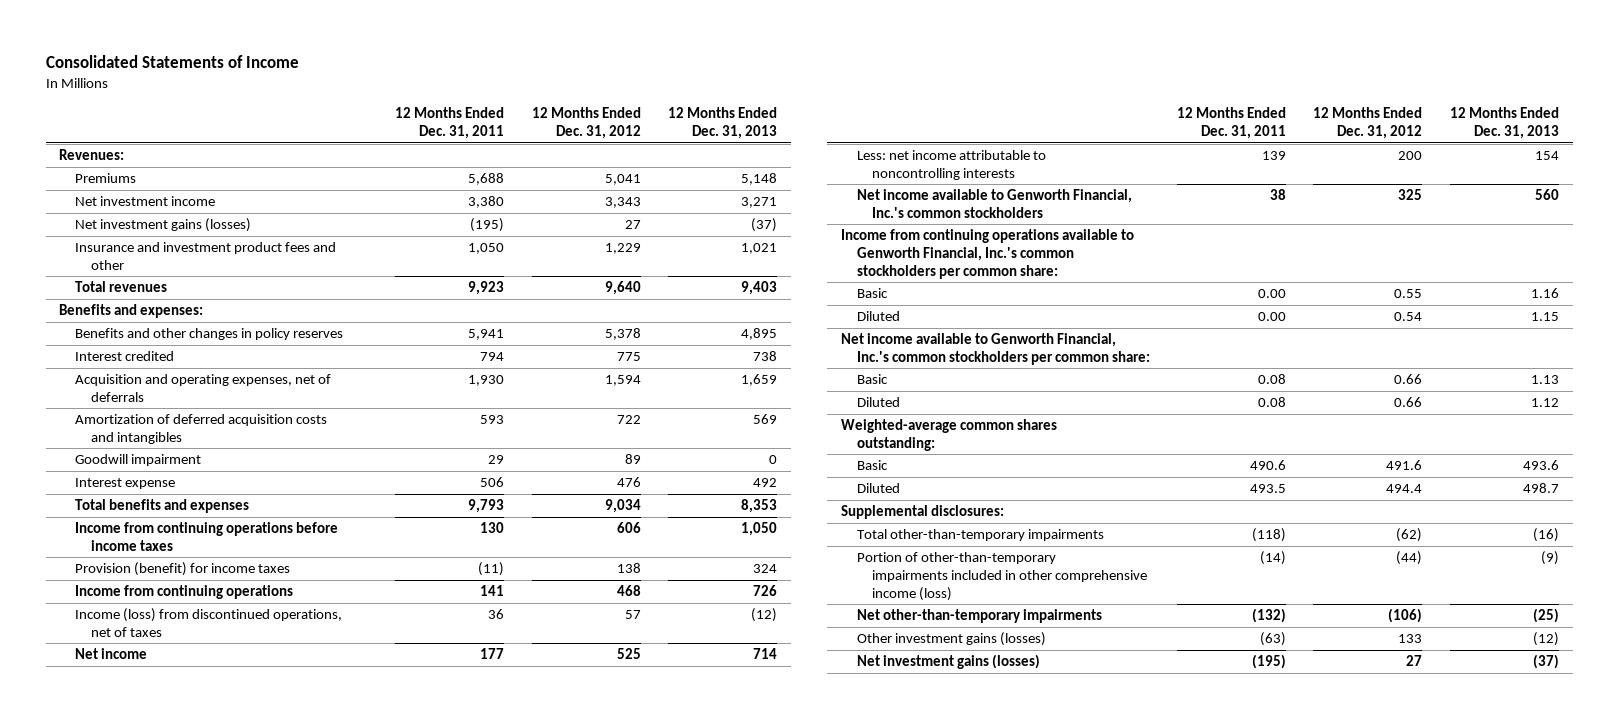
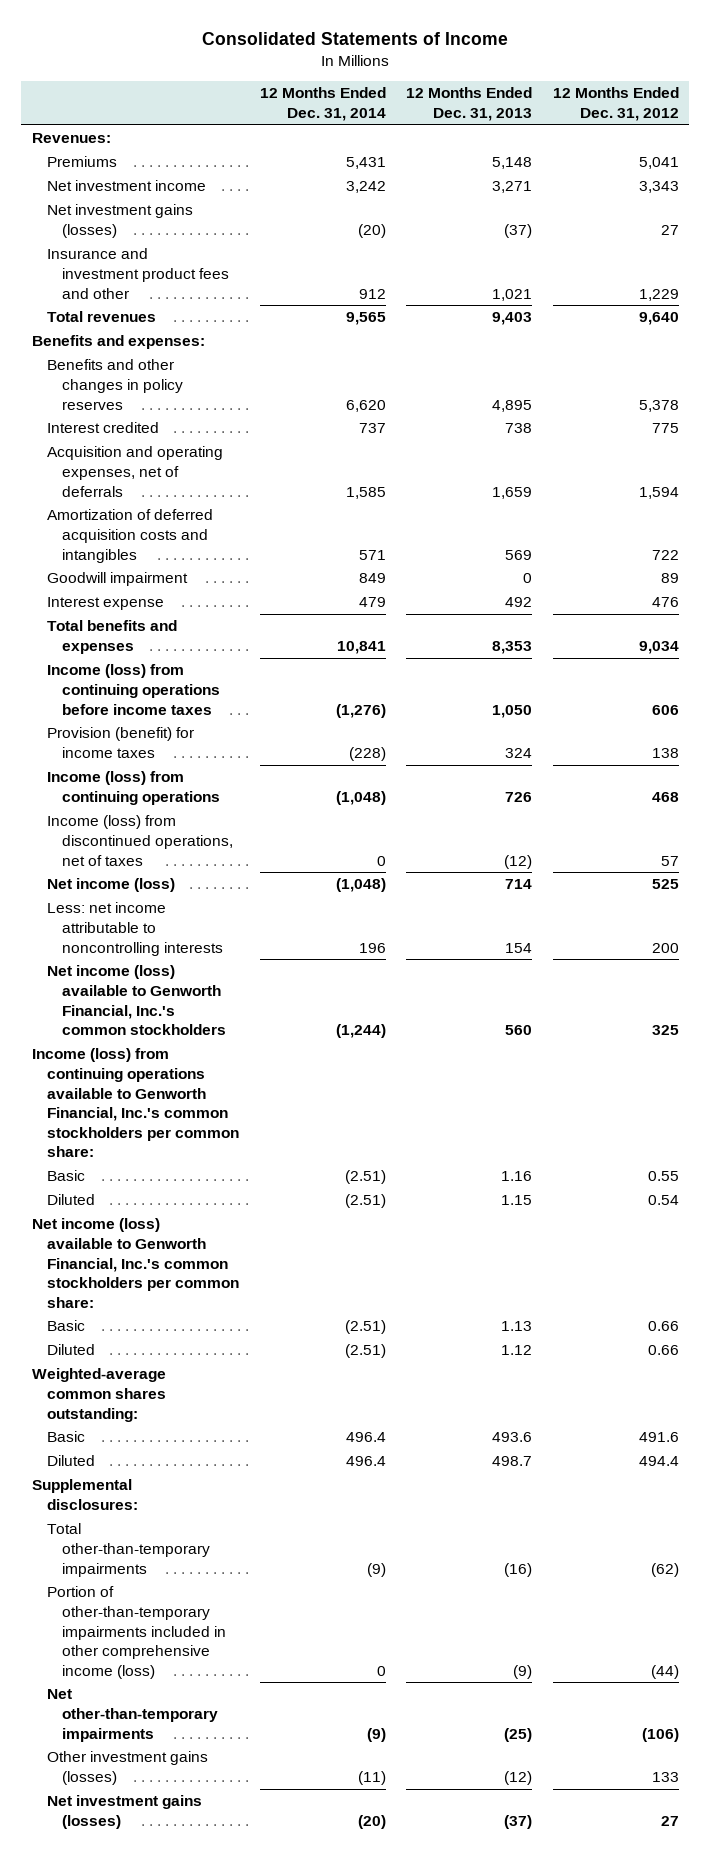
[395,107,505,140] 12 Months Ended Dec. 31, 2011 -> none
none -> [259,87,386,122] 12 Months Ended Dec. 31, 2014
[75,522,339,551] Income from continuing operations before income taxes -> [46,664,221,715] Income (loss) from continuing operations before income taxes
[75,585,294,600] Income from continuing operations -> [46,771,221,805] Income (loss) from continuing operations
[75,648,148,660] Net income -> [46,878,175,893] Net income (loss)
[856,189,1132,218] Net income available to Genworth Financial, Inc.'s common stockholders -> [46,965,227,1036] Net income (loss) available to Genworth Financial, Inc.'s common stockholders
[840,229,1134,279] Income from continuing operations available to Genworth Financial, Inc.'s common stockholders per common share: -> [31,1048,239,1158] Income (loss) from continuing operations available to Genworth Financial, Inc.'s common stockholders per common share:
[840,333,1150,365] Net income available to Genworth Financial, Inc.'s common stockholders per common share: -> [31,1218,239,1308] Net income (loss) available to Genworth Financial, Inc.'s common stockholders per common share:

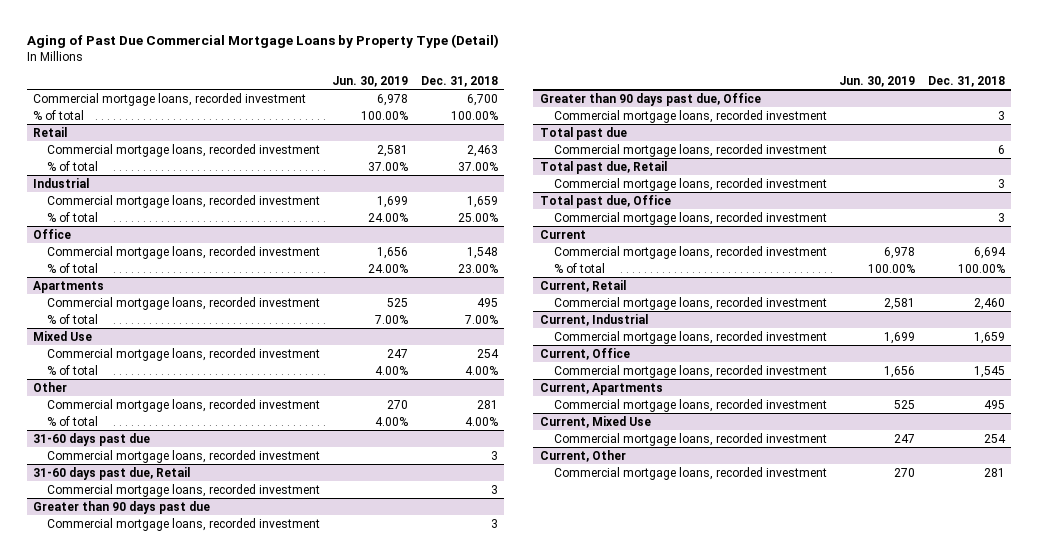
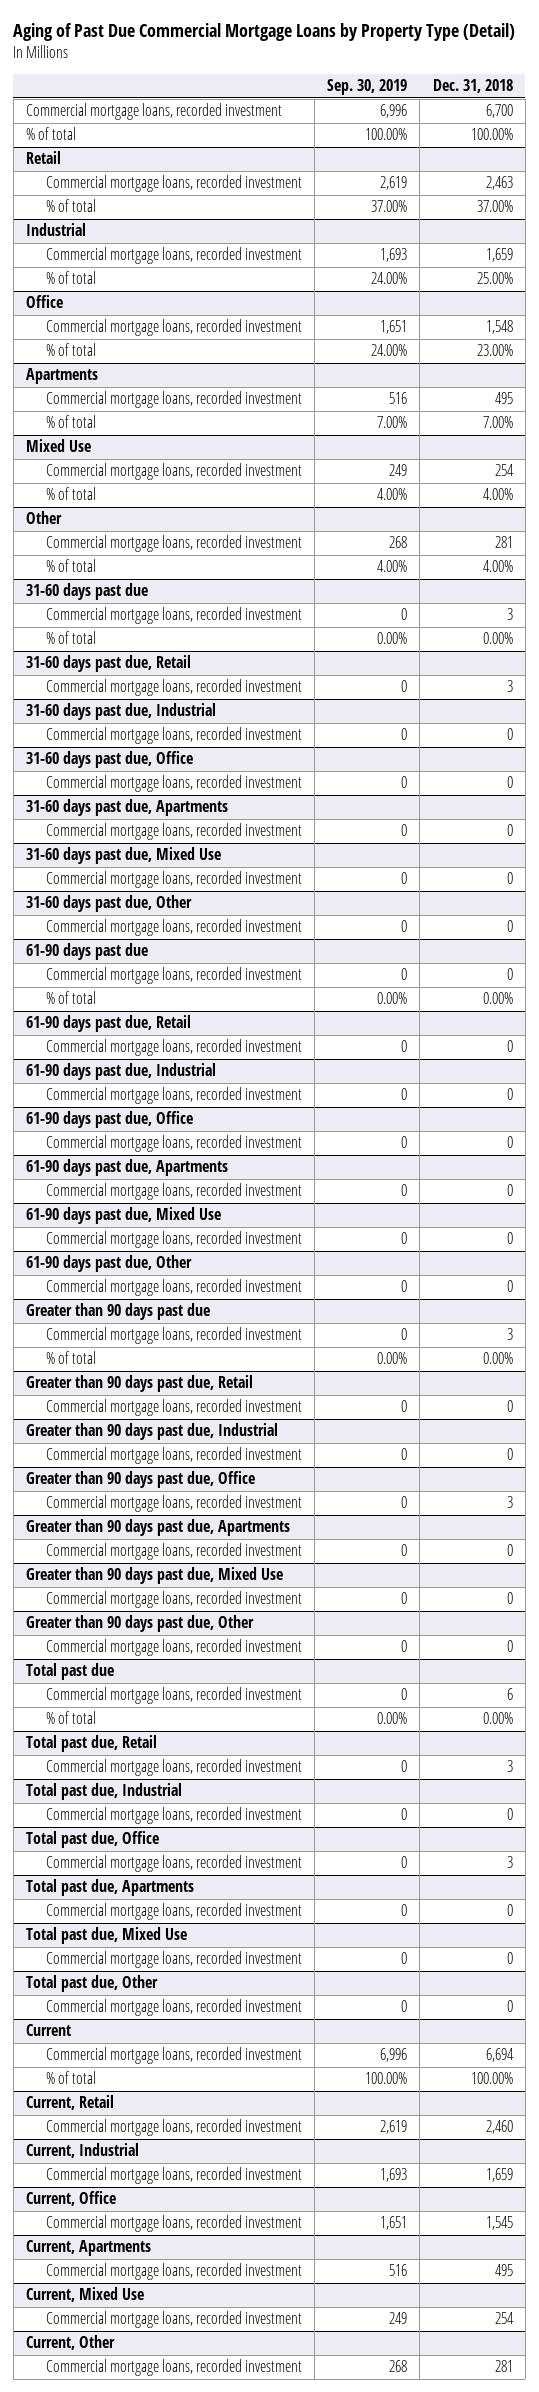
[332,76,409,88] Jun. 30, 2019 -> none
none -> [327,79,408,96] Sep. 30, 2019
none -> [45,631,96,645] % of total
none -> [25,703,216,721] 31-60 days past due, Industrial
none -> [45,727,302,745] Commercial mortgage loans, recorded investment
none -> [25,751,193,769] 31-60 days past due, Office
none -> [45,775,302,793] Commercial mortgage loans, recorded investment
none -> [25,799,228,817] 31-60 days past due, Apartments
none -> [45,823,302,841] Commercial mortgage loans, recorded investment
none -> [25,847,221,865] 31-60 days past due, Mixed Use
none -> [45,871,302,889] Commercial mortgage loans, recorded investment
none -> [25,895,192,913] 31-60 days past due, Other
none -> [45,919,302,937] Commercial mortgage loans, recorded investment
none -> [25,943,148,961] 61-90 days past due
none -> [45,967,302,985] Commercial mortgage loans, recorded investment
none -> [45,991,96,1005] % of total
none -> [25,1015,191,1033] 61-90 days past due, Retail
none -> [45,1039,302,1057] Commercial mortgage loans, recorded investment
none -> [25,1063,216,1081] 61-90 days past due, Industrial
none -> [45,1087,302,1105] Commercial mortgage loans, recorded investment
none -> [25,1111,193,1129] 61-90 days past due, Office
none -> [45,1135,302,1153] Commercial mortgage loans, recorded investment
none -> [25,1159,228,1177] 61-90 days past due, Apartments
none -> [45,1183,302,1201] Commercial mortgage loans, recorded investment
none -> [25,1207,221,1225] 61-90 days past due, Mixed Use
none -> [45,1231,302,1249] Commercial mortgage loans, recorded investment
none -> [25,1255,192,1273] 61-90 days past due, Other
none -> [45,1279,302,1297] Commercial mortgage loans, recorded investment
none -> [45,1351,96,1365] % of total
none -> [25,1375,253,1393] Greater than 90 days past due, Retail
none -> [45,1399,302,1417] Commercial mortgage loans, recorded investment
none -> [25,1423,278,1441] Greater than 90 days past due, Industrial
none -> [45,1447,302,1465] Commercial mortgage loans, recorded investment
none -> [25,1519,290,1537] Greater than 90 days past due, Apartments
none -> [45,1543,302,1561] Commercial mortgage loans, recorded investment
none -> [25,1567,283,1585] Greater than 90 days past due, Mixed Use
none -> [45,1591,302,1609] Commercial mortgage loans, recorded investment
none -> [25,1615,254,1633] Greater than 90 days past due, Other
none -> [45,1639,302,1657] Commercial mortgage loans, recorded investment
none -> [45,1711,96,1725] % of total
none -> [25,1783,182,1801] Total past due, Industrial
none -> [45,1807,302,1825] Commercial mortgage loans, recorded investment
none -> [25,1879,194,1897] Total past due, Apartments
none -> [45,1903,302,1921] Commercial mortgage loans, recorded investment
none -> [25,1927,187,1945] Total past due, Mixed Use
none -> [45,1951,302,1969] Commercial mortgage loans, recorded investment
none -> [25,1975,158,1993] Total past due, Other
none -> [45,1999,302,2017] Commercial mortgage loans, recorded investment

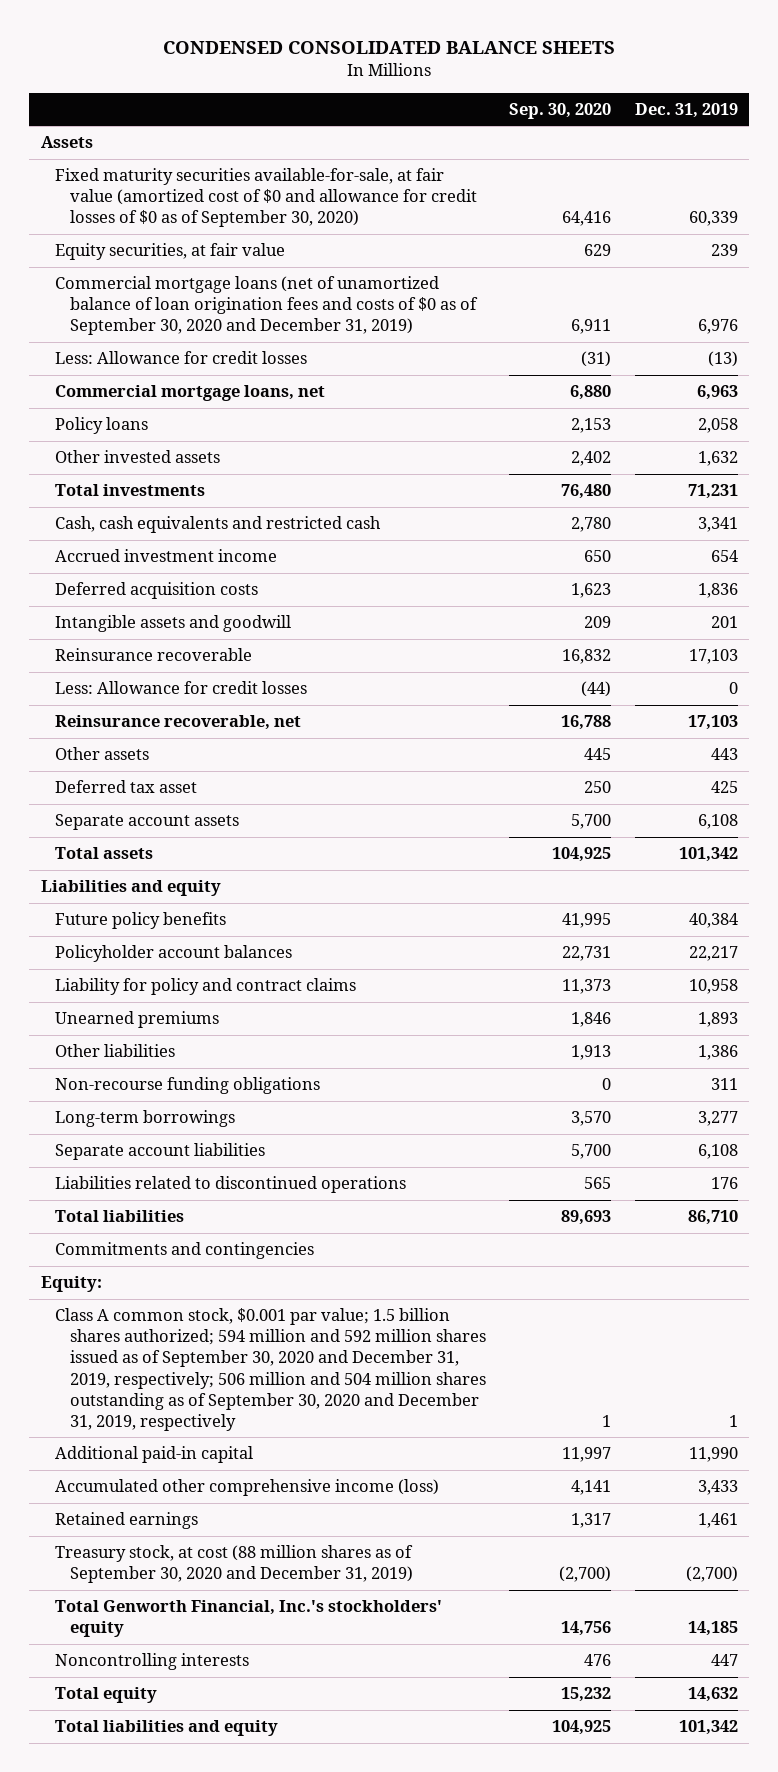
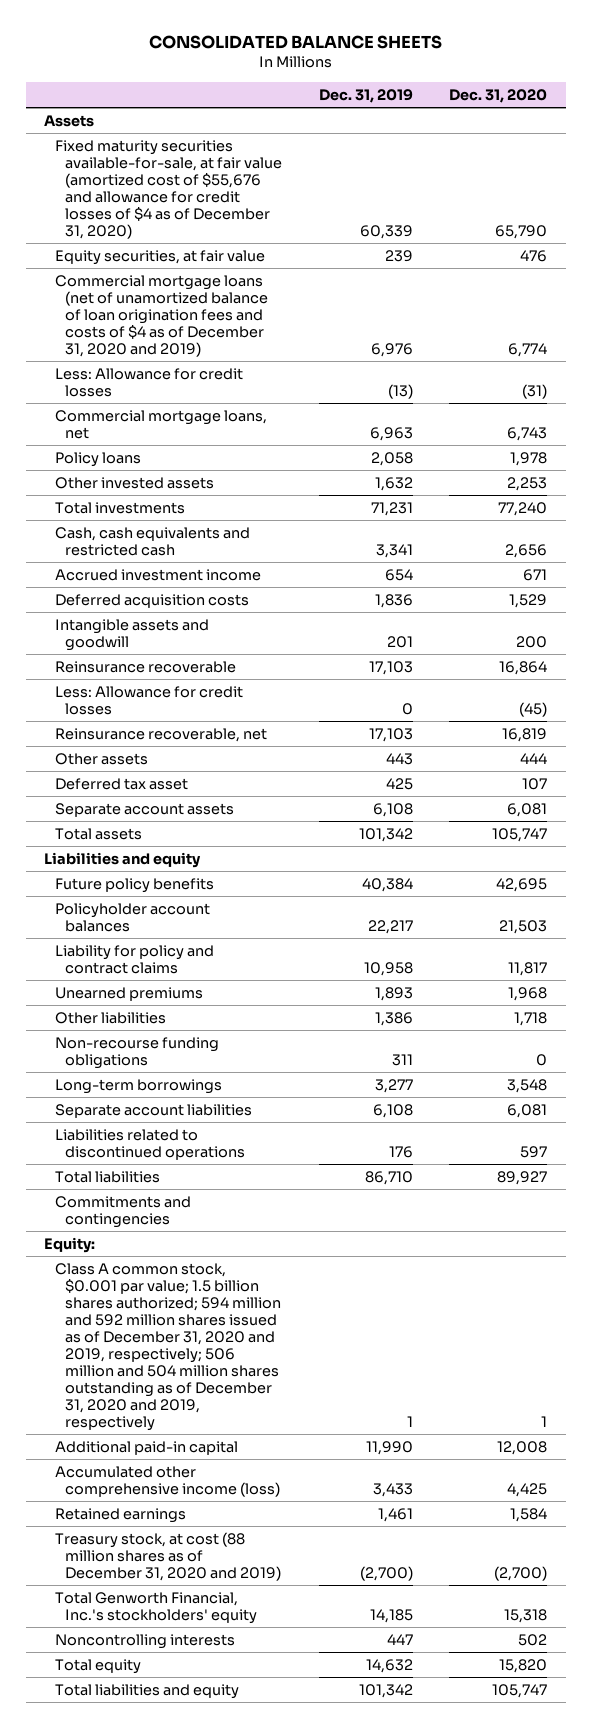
[163,41,616,55] CONDENSED CONSOLIDATED BALANCE SHEETS -> [148,35,442,50] CONSOLIDATED BALANCE SHEETS
[509,102,612,119] Sep. 30, 2020 -> none
none -> [449,88,548,103] Dec. 31, 2020
[55,168,477,228] Fixed maturity securities available-for-sale, at fair value (amortized cost of $0 and allowance for credit losses of $0 as of September 30, 2020) -> [54,139,282,239] Fixed maturity securities available-for-sale, at fair value (amortized cost of $55,676 and allowance for credit losses of $4 as of December 31, 2020)
[55,276,478,336] Commercial mortgage loans (net of unamortized balance of loan origination fees and costs of $0 as of September 30, 2020 and December 31, 2019) -> [54,274,268,357] Commercial mortgage loans (net of unamortized balance of loan origination fees and costs of $4 as of December 31, 2020 and 2019)
[55,1308,486,1431] Class A common stock, $0.001 par value; 1.5 billion shares authorized; 594 million and 592 million shares issued as of September 30, 2020 and December 31, 2019, respectively; 506 million and 504 million shares outstanding as of September 30, 2020 and December 31, 2019, respectively -> [54,1262,281,1431] Class A common stock, $0.001 par value; 1.5 billion shares authorized; 594 million and 592 million shares issued as of December 31, 2020 and 2019, respectively; 506 million and 504 million shares outstanding as of December 31, 2020 and 2019, respectively
[55,1545,414,1584] Treasury stock, at cost (88 million shares as of September 30, 2020 and December 31, 2019) -> [54,1531,281,1581] Treasury stock, at cost (88 million shares as of December 31, 2020 and 2019)

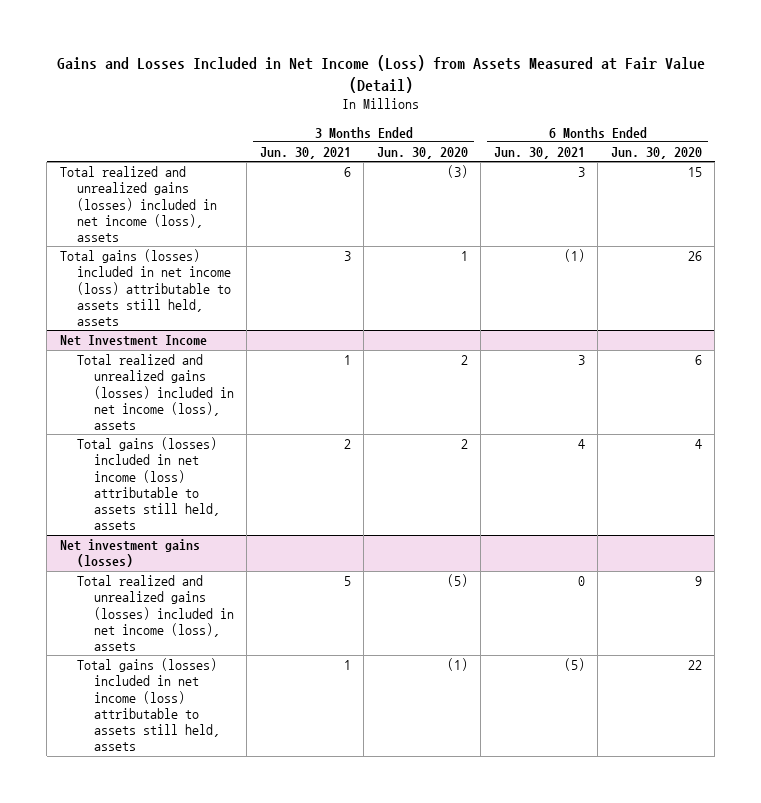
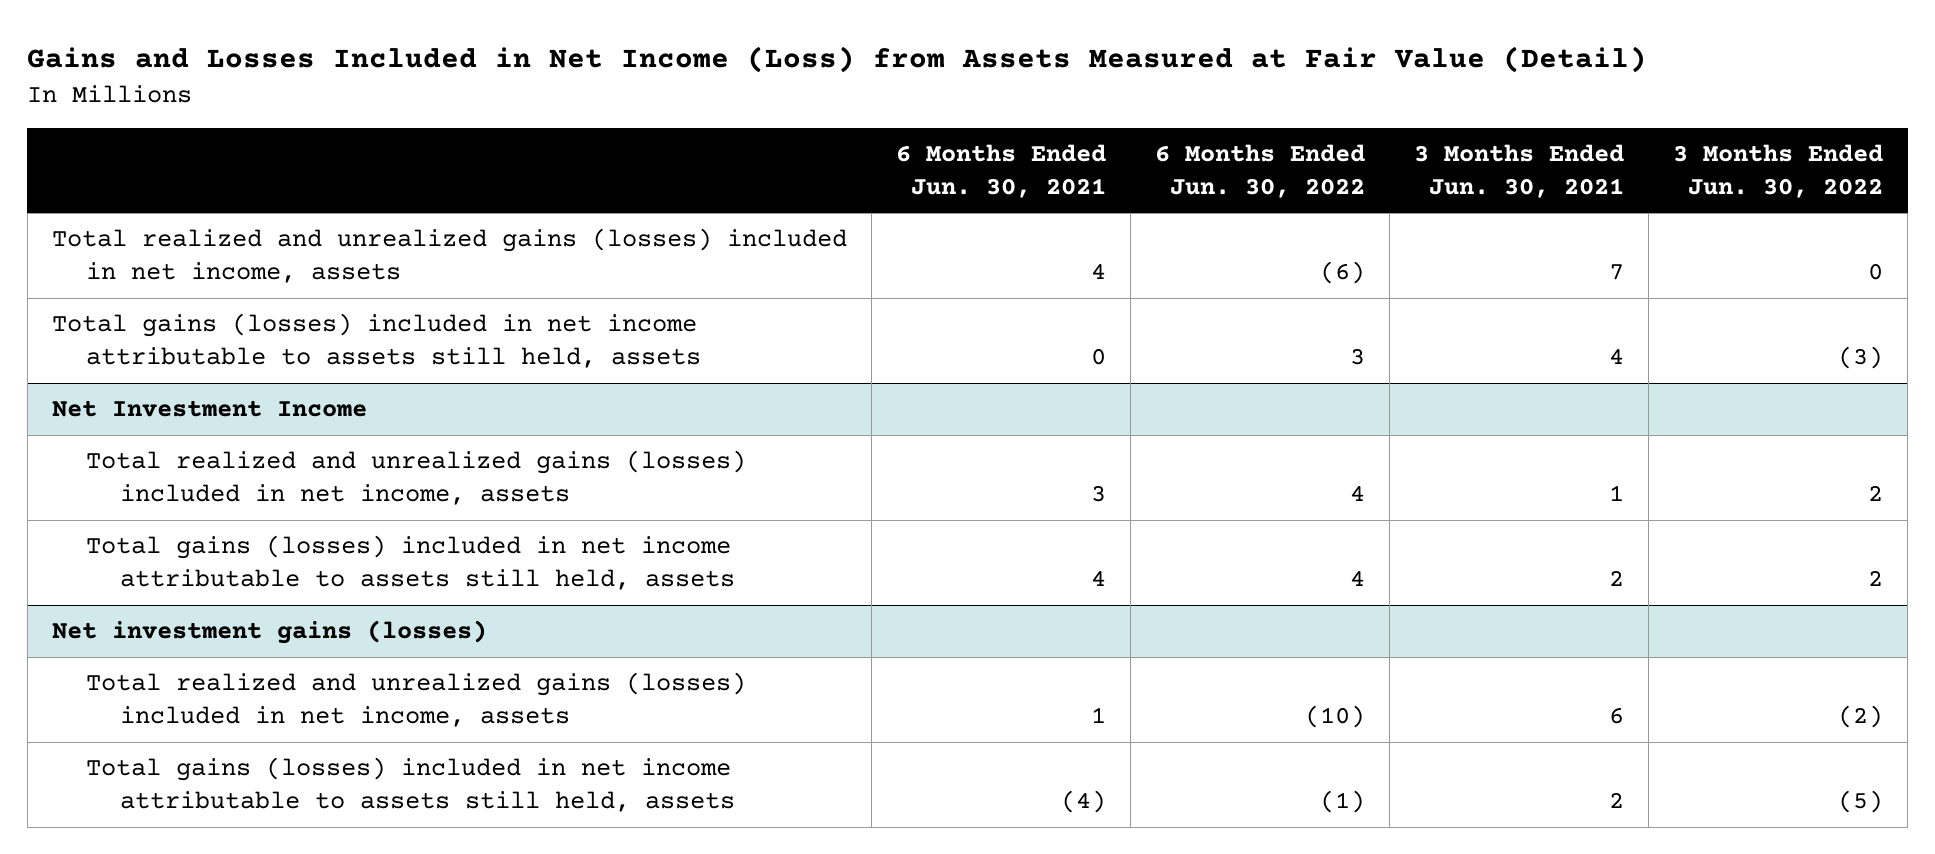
[376,147,468,160] Jun. 30, 2020 -> none
[610,147,702,160] Jun. 30, 2020 -> none
none -> [1155,143,1366,198] 6 Months Ended Jun. 30, 2022
none -> [1673,143,1884,198] 3 Months Ended Jun. 30, 2022
[59,166,217,243] Total realized and unrealized gains (losses) included in net income (loss), assets -> [51,228,847,284] Total realized and unrealized gains (losses) included in net income, assets
[343,167,351,178] 6 -> [1609,264,1625,281] 7
[577,167,585,178] 3 -> [1090,263,1106,280] 4
[59,249,231,327] Total gains (losses) included in net income (loss) attributable to assets still held, assets -> [51,313,702,369] Total gains (losses) included in net income attributable to assets still held, assets
[343,251,351,262] 3 -> [1609,348,1625,365] 4
[563,249,585,263] (1) -> [1090,348,1106,366] 0
[76,354,234,431] Total realized and unrealized gains (losses) included in net income (loss), assets -> [86,450,747,506] Total realized and unrealized gains (losses) included in net income, assets
[76,437,220,531] Total gains (losses) included in net income (loss) attributable to assets still held, assets -> [86,535,736,591] Total gains (losses) included in net income attributable to assets still held, assets
[76,575,234,652] Total realized and unrealized gains (losses) included in net income (loss), assets -> [86,672,747,728] Total realized and unrealized gains (losses) included in net income, assets
[343,576,351,587] 5 -> [1609,707,1625,725] 6
[577,576,585,587] 0 -> [1090,707,1106,724] 1
[76,658,220,752] Total gains (losses) included in net income (loss) attributable to assets still held, assets -> [86,757,736,813] Total gains (losses) included in net income attributable to assets still held, assets
[343,660,351,671] 1 -> [1609,792,1625,809] 2
[563,658,585,672] (5) -> [1060,790,1106,814] (4)

